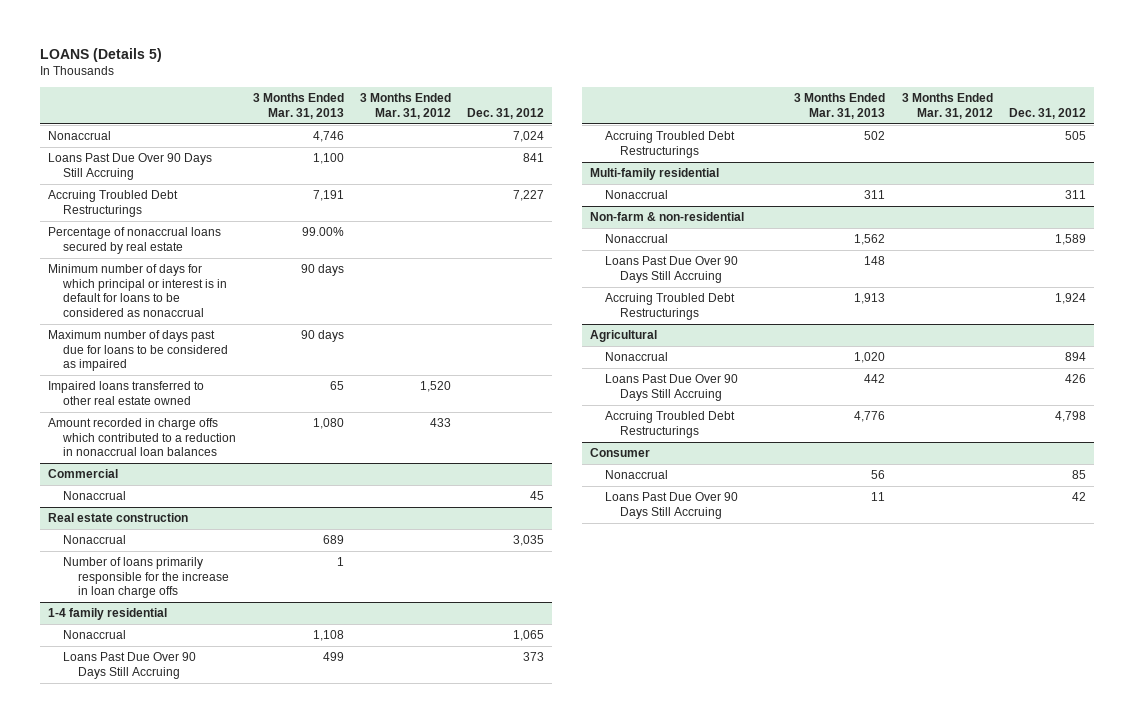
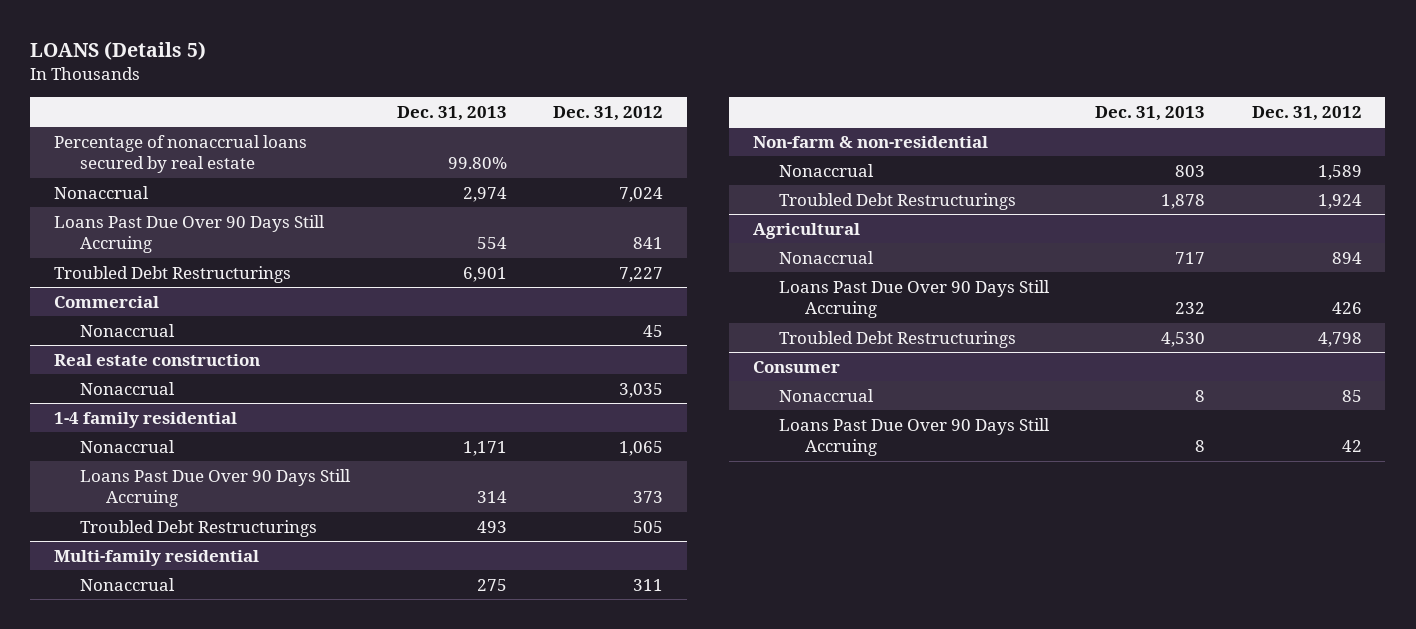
[252,93,344,119] 3 Months Ended Mar. 31, 2013 -> none
[359,93,451,119] 3 Months Ended Mar. 31, 2012 -> none
none -> [396,105,507,121] Dec. 31, 2013
[48,227,222,254] Percentage of nonaccrual loans secured by real estate -> [53,134,307,174] Percentage of nonaccrual loans secured by real estate
[48,264,228,318] Minimum number of days for which principal or interest is in default for loans to be considered as nonaccrual -> none
[48,330,229,372] Maximum number of days past due for loans to be considered as impaired -> none
[48,381,205,405] Impaired loans transferred to other real estate owned -> none
[48,418,237,457] Amount recorded in charge offs which contributed to a reduction in nonaccrual loan balances -> none
[48,190,179,217] Accruing Troubled Debt Restructurings -> [53,265,291,283] Troubled Debt Restructurings
[63,557,230,599] Number of loans primarily responsible for the increase in loan charge offs -> none
[605,131,736,158] Accruing Troubled Debt Restructurings -> [79,519,317,537] Troubled Debt Restructurings
[605,256,739,283] Loans Past Due Over 90 Days Still Accruing -> none
[605,293,736,320] Accruing Troubled Debt Restructurings -> [778,192,1016,210] Troubled Debt Restructurings
[605,411,736,438] Accruing Troubled Debt Restructurings -> [778,330,1016,348] Troubled Debt Restructurings

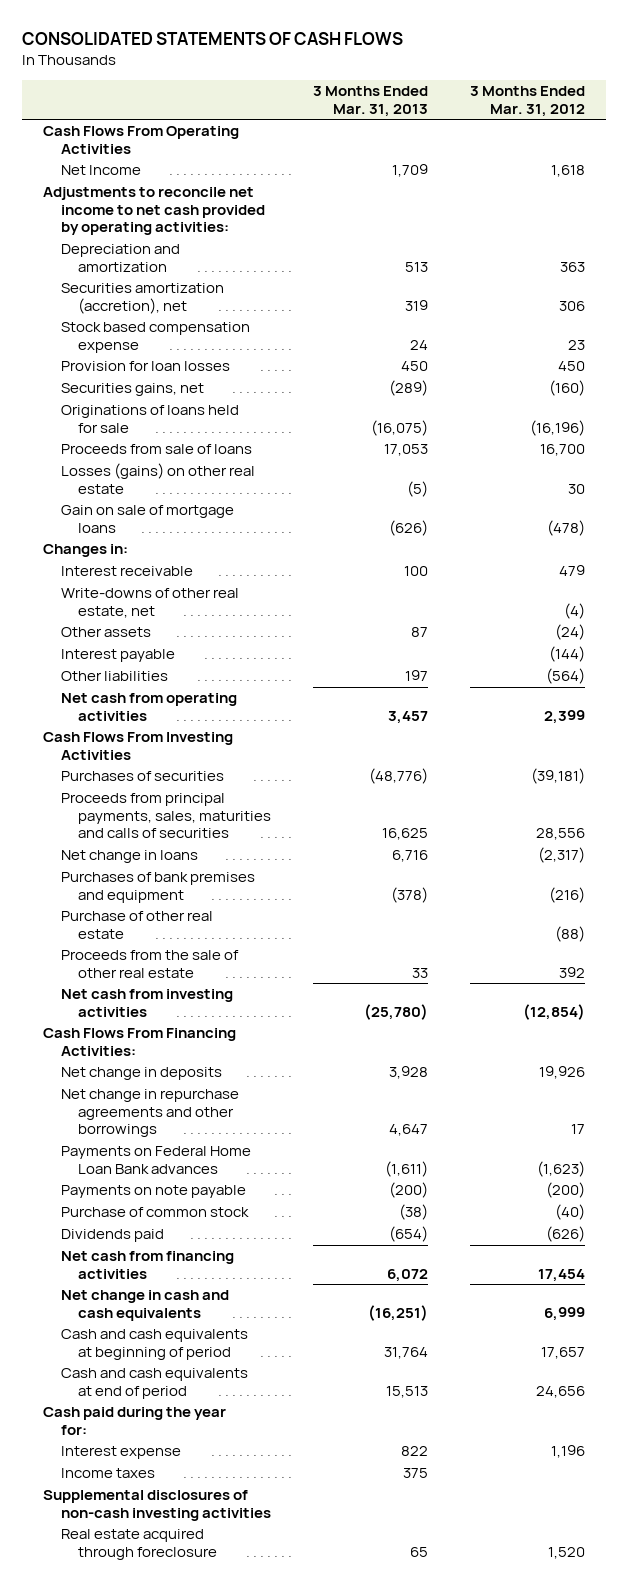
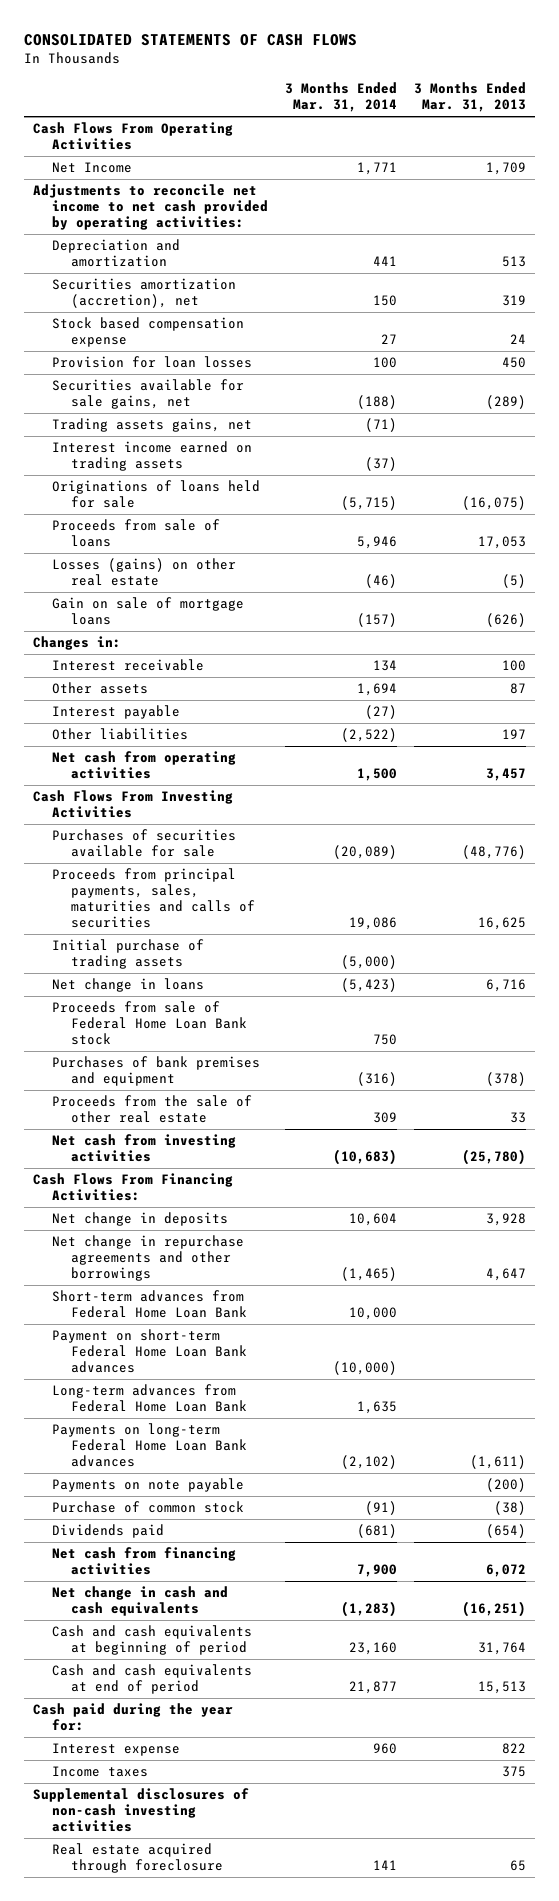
[470,86,586,117] 3 Months Ended Mar. 31, 2012 -> none
none -> [284,82,397,113] 3 Months Ended Mar. 31, 2014
[60,383,204,397] Securities gains, net -> [51,379,244,410] Securities available for sale gains, net
none -> [51,418,252,433] Trading assets gains, net
none -> [51,441,252,472] Interest income earned on trading assets
[60,588,239,618] Write-downs of other real estate, net -> none
[60,771,224,782] Purchases of securities -> [51,829,236,858] Purchases of securities available for sale
none -> [51,939,204,970] Initial purchase of trading assets
none -> [51,1001,247,1046] Proceeds from sale of Federal Home Loan Bank stock
[60,911,213,939] Purchase of other real estate -> none
none -> [51,1290,247,1319] Short-term advances from Federal Home Loan Bank
none -> [51,1329,247,1374] Payment on short-term Federal Home Loan Bank advances
none -> [51,1384,247,1413] Long-term advances from Federal Home Loan Bank
[60,1146,251,1174] Payments on Federal Home Loan Bank advances -> [51,1423,247,1468] Payments on long-term Federal Home Loan Bank advances

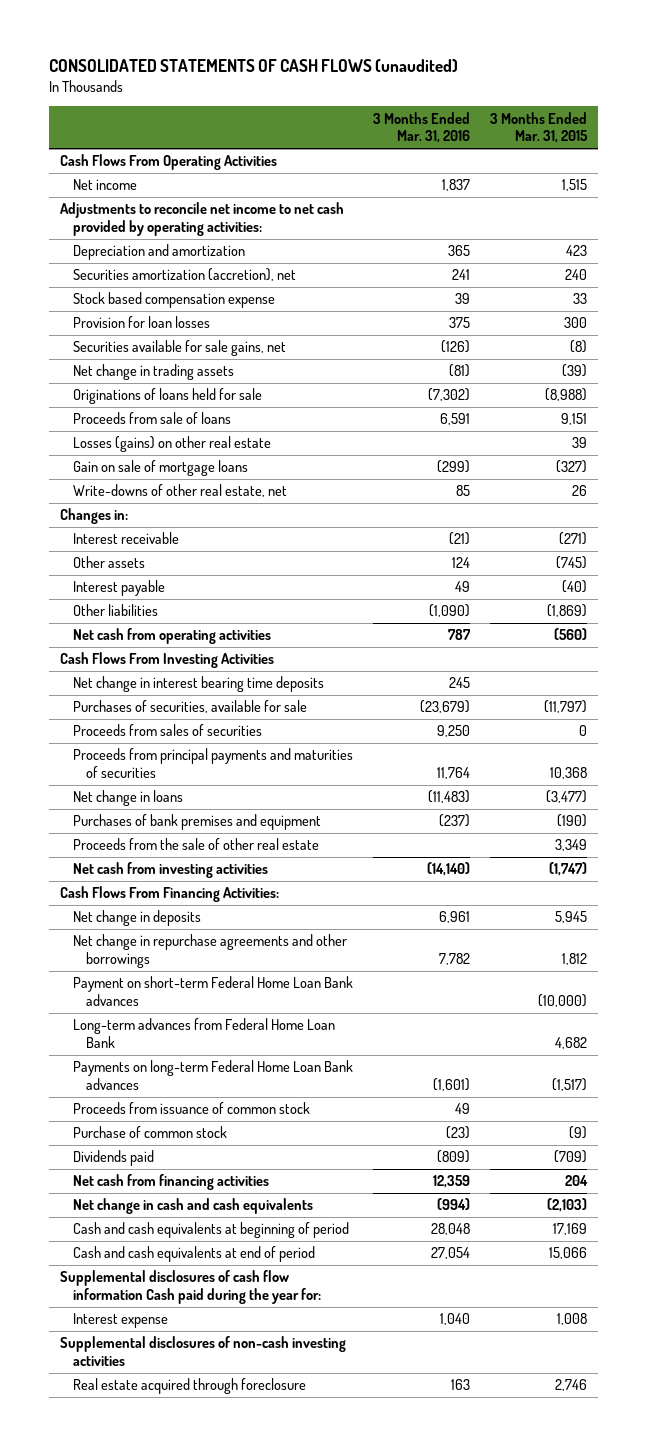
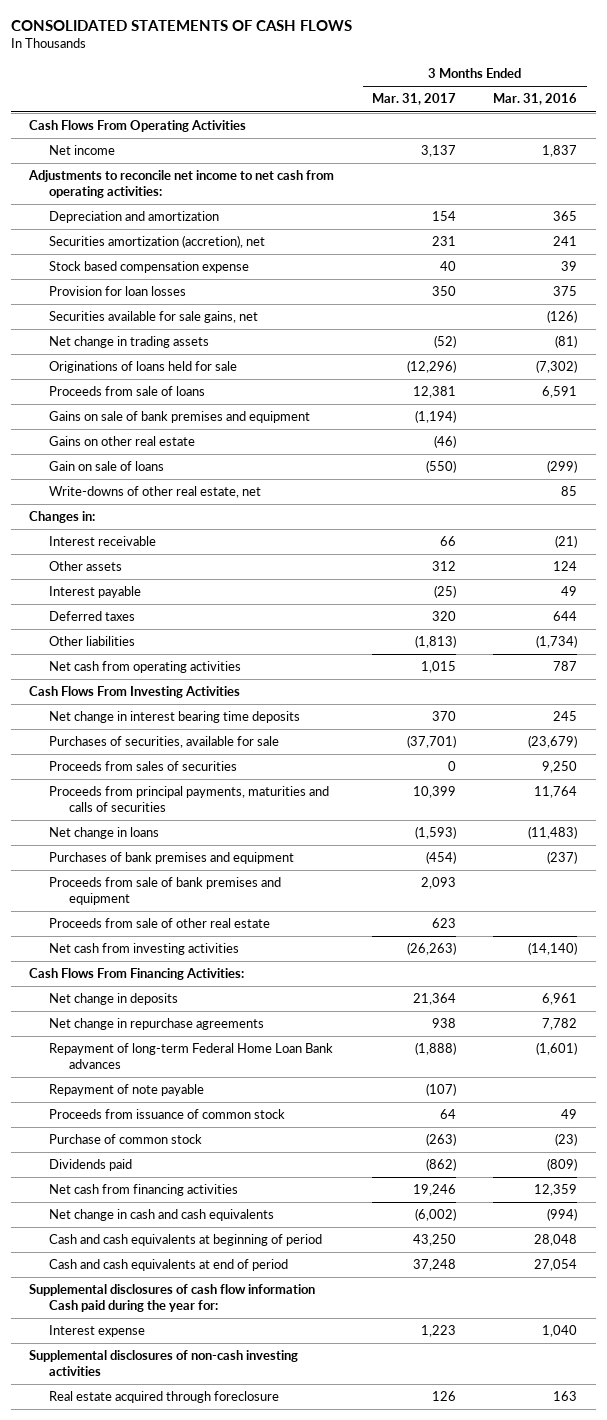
[49,59,459,73] CONSOLIDATED STATEMENTS OF CASH FLOWS (unaudited) -> [10,19,352,31] CONSOLIDATED STATEMENTS OF CASH FLOWS
[490,111,589,144] 3 Months Ended Mar. 31, 2015 -> none
none -> [371,93,456,106] Mar. 31, 2017
[59,202,344,236] Adjustments to reconcile net income to net cash provided by operating activities: -> [28,170,335,198] Adjustments to reconcile net income to net cash from operating activities:
none -> [49,411,311,424] Gains on sale of bank premises and equipment
[72,436,271,453] Losses (gains) on other real estate -> [49,436,196,447] Gains on other real estate
[72,460,248,477] Gain on sale of mortgage loans -> [49,461,165,472] Gain on sale of loans
none -> [49,611,136,622] Deferred taxes
[429,604,471,618] (1,090) -> [536,635,578,649] (1,734)
[72,748,353,778] Proceeds from principal payments and maturities of securities -> [49,786,330,812] Proceeds from principal payments, maturities and calls of securities
none -> [49,877,282,905] Proceeds from sale of bank premises and equipment
[72,838,319,851] Proceeds from the sale of other real estate -> [49,918,271,929] Proceeds from sale of other real estate
[72,976,353,1006] Payment on short-term Federal Home Loan Bank advances -> none
[72,1018,335,1048] Long-term advances from Federal Home Loan Bank -> none
[72,934,347,968] Net change in repurchase agreements and other borrowings -> [49,1018,265,1031] Net change in repurchase agreements
[72,1060,353,1090] Payments on long-term Federal Home Loan Bank advances -> [49,1043,334,1069] Repayment of long-term Federal Home Loan Bank advances
none -> [49,1084,205,1097] Repayment of note payable

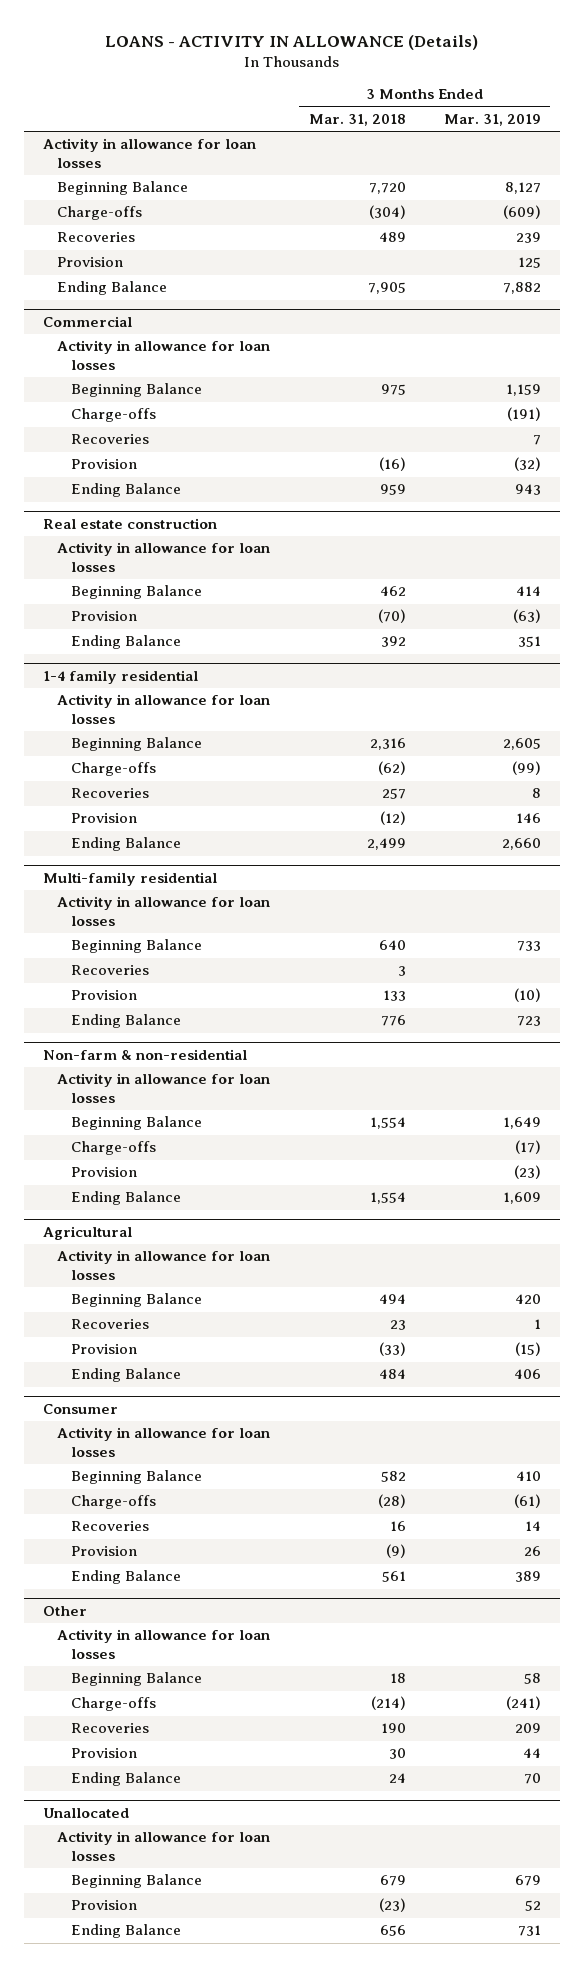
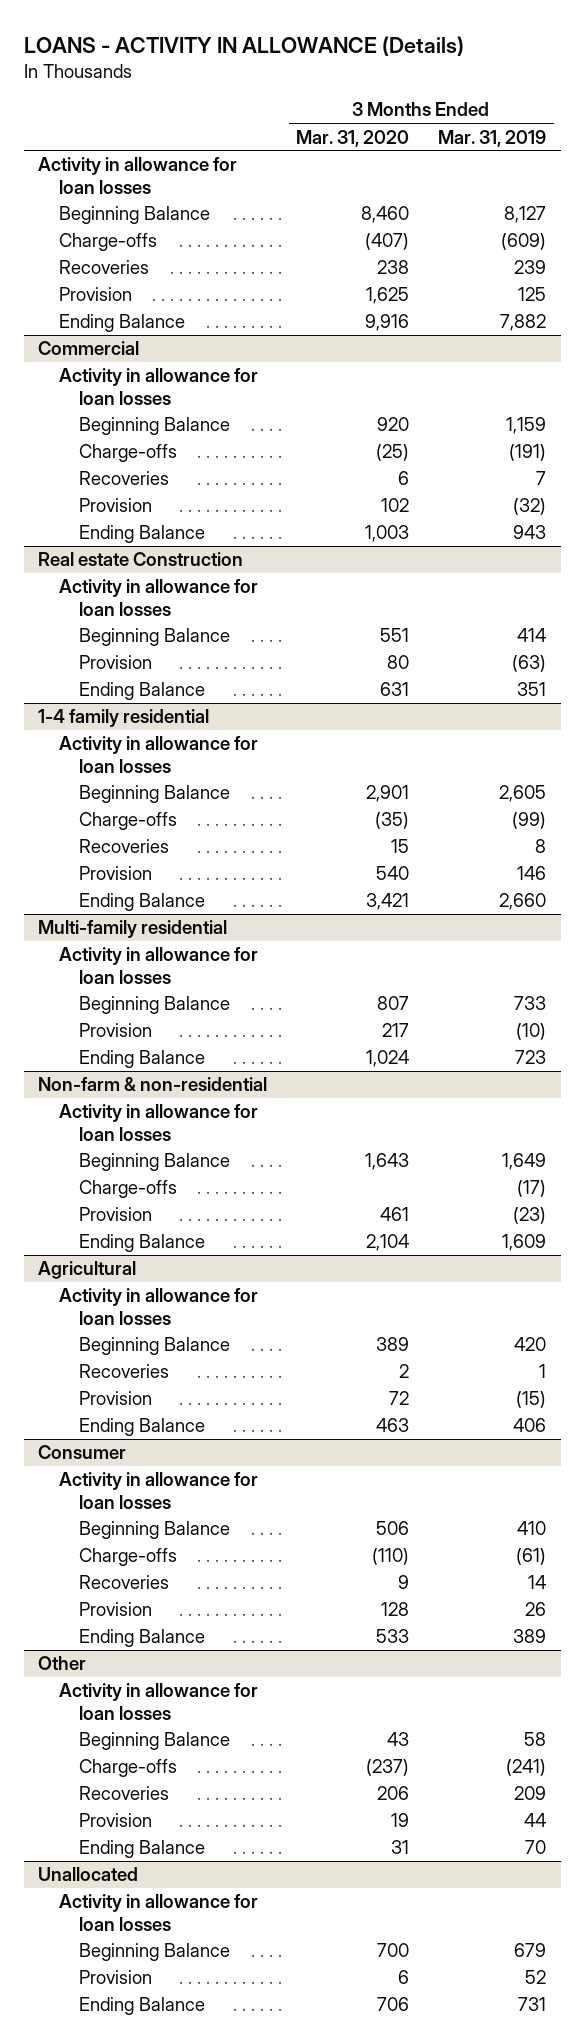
[308,113,406,126] Mar. 31, 2018 -> none
none -> [296,129,410,147] Mar. 31, 2020
[43,517,218,529] Real estate construction -> [38,552,244,567] Real estate Construction
[71,965,150,976] Recoveries -> none

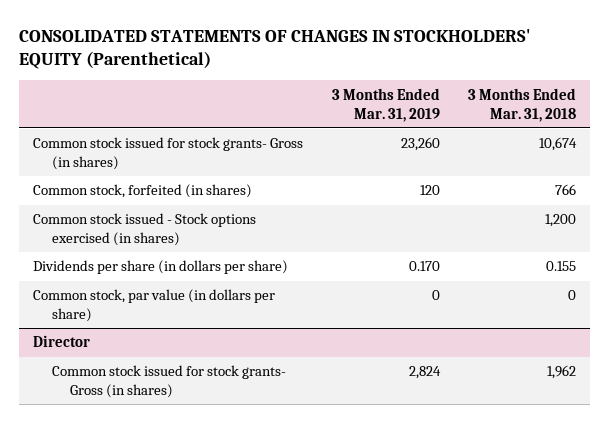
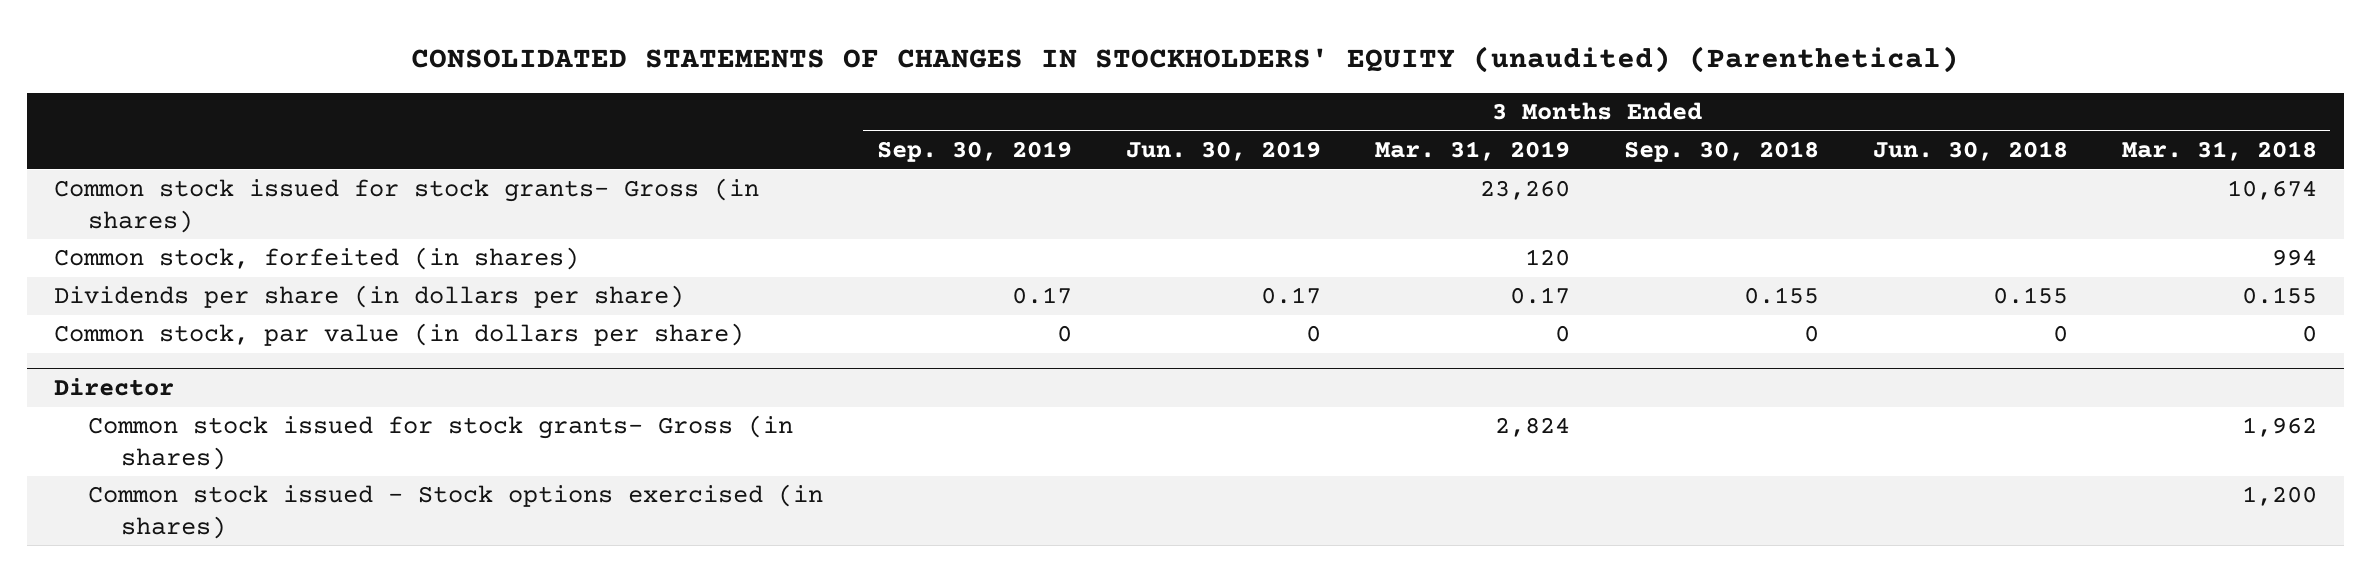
[18,29,531,70] CONSOLIDATED STATEMENTS OF CHANGES IN STOCKHOLDERS' EQUITY (Parenthetical) -> [411,46,1960,74] CONSOLIDATED STATEMENTS OF CHANGES IN STOCKHOLDERS' EQUITY (unaudited) (Parenthetical)
none -> [876,141,1072,163] Sep. 30, 2019
none -> [1125,141,1321,162] Jun. 30, 2019
none -> [1623,141,1819,163] Sep. 30, 2018
none -> [1872,141,2068,162] Jun. 30, 2018
[33,213,257,247] Common stock issued - Stock options exercised (in shares) -> none
[555,184,577,196] 766 -> [2271,249,2317,267] 994
[408,261,440,272] 0.170 -> [1509,287,1570,305] 0.17
none -> [87,484,823,539] Common stock issued - Stock options exercised (in shares)

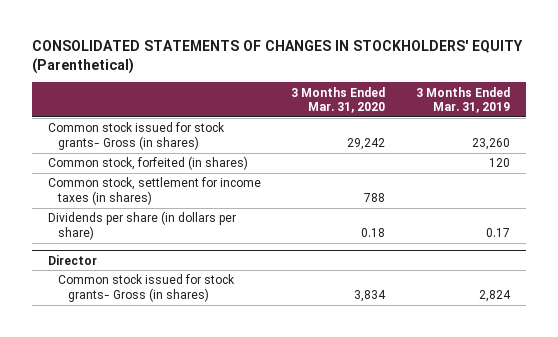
[411,46,1960,74] CONSOLIDATED STATEMENTS OF CHANGES IN STOCKHOLDERS' EQUITY (unaudited) (Parenthetical) -> [32,40,524,75] CONSOLIDATED STATEMENTS OF CHANGES IN STOCKHOLDERS' EQUITY (Parenthetical)
[876,141,1072,163] Sep. 30, 2019 -> none
[1125,141,1321,162] Jun. 30, 2019 -> none
[1623,141,1819,163] Sep. 30, 2018 -> none
[1872,141,2068,162] Jun. 30, 2018 -> none
[2121,141,2317,162] Mar. 31, 2018 -> none
none -> [291,86,386,114] 3 Months Ended Mar. 31, 2020
none -> [47,177,261,205] Common stock, settlement for income taxes (in shares)
[54,323,745,347] Common stock, par value (in dollars per share) -> none
[87,484,823,539] Common stock issued - Stock options exercised (in shares) -> none

